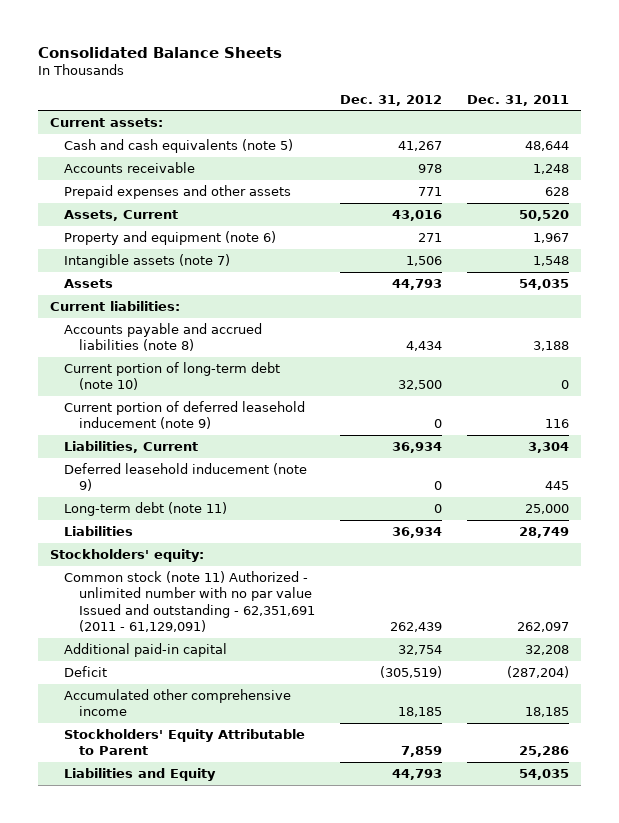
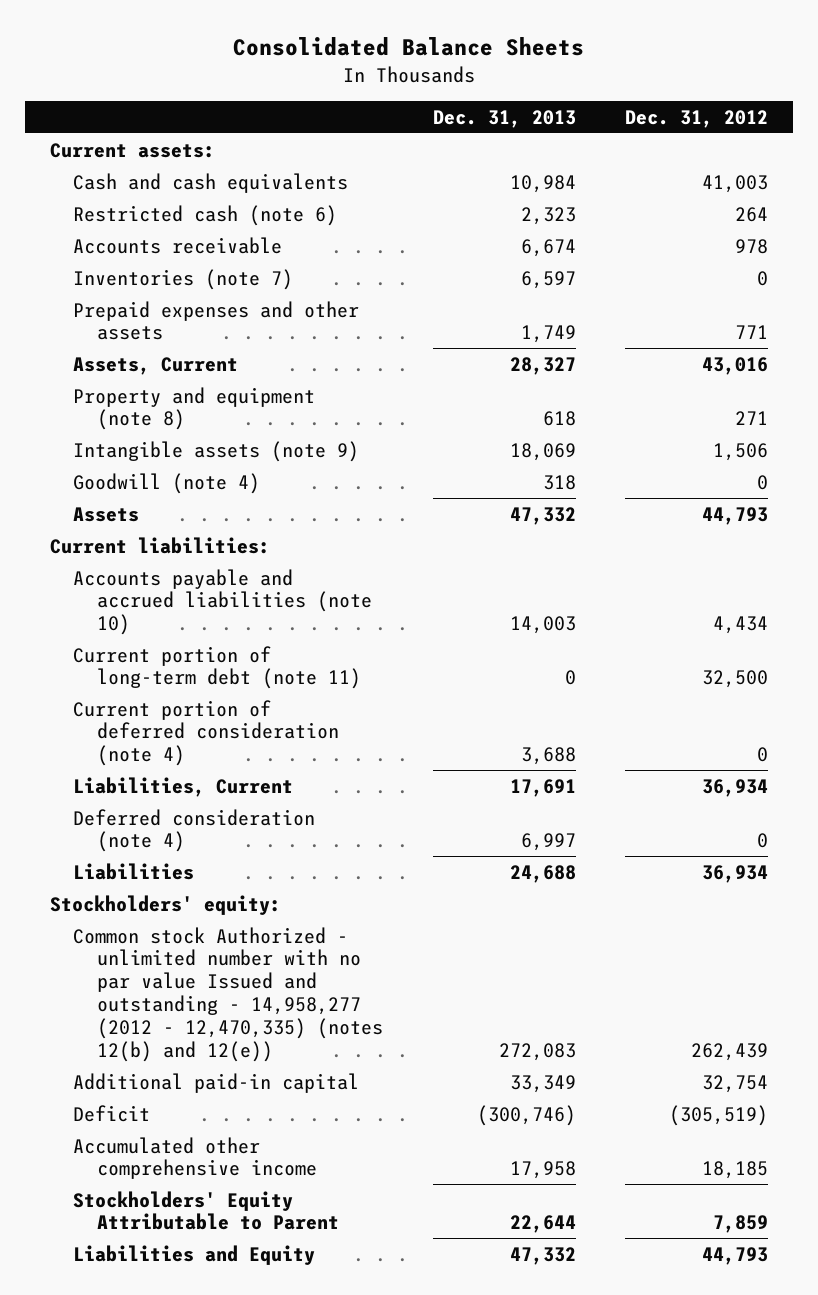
[466,94,569,106] Dec. 31, 2011 -> none
none -> [432,109,576,128] Dec. 31, 2013
[64,138,294,153] Cash and cash equivalents (note 5) -> [73,172,349,193] Cash and cash equivalents
[397,140,442,151] 41,267 -> [702,174,769,193] 41,003
none -> [73,204,338,226] Restricted cash (note 6)
none -> [73,268,294,290] Inventories (note 7)
[64,230,277,245] Property and equipment (note 6) -> [73,386,316,431] Property and equipment (note 8)
[64,253,231,268] Intangible assets (note 7) -> [73,440,360,462] Intangible assets (note 9)
none -> [73,472,261,494] Goodwill (note 4)
[64,322,263,352] Accounts payable and accrued liabilities (note 8) -> [73,568,372,636] Accounts payable and accrued liabilities (note 10)
[64,361,281,391] Current portion of long-term debt (note 10) -> [73,645,361,690] Current portion of long-term debt (note 11)
[64,400,306,430] Current portion of deferred leasehold inducement (note 9) -> [73,699,339,767] Current portion of deferred consideration (note 4)
[64,462,308,492] Deferred leasehold inducement (note 9) -> none
[64,501,228,516] Long-term debt (note 11) -> none
none -> [73,808,316,853] Deferred consideration (note 4)
[64,570,315,633] Common stock (note 11) Authorized - unlimited number with no par value Issued and outstanding - 62,351,691 (2011 - 61,129,091) -> [73,926,383,1062] Common stock Authorized - unlimited number with no par value Issued and outstanding - 14,958,277 (2012 - 12,470,335) (notes 12(b) and 12(e))

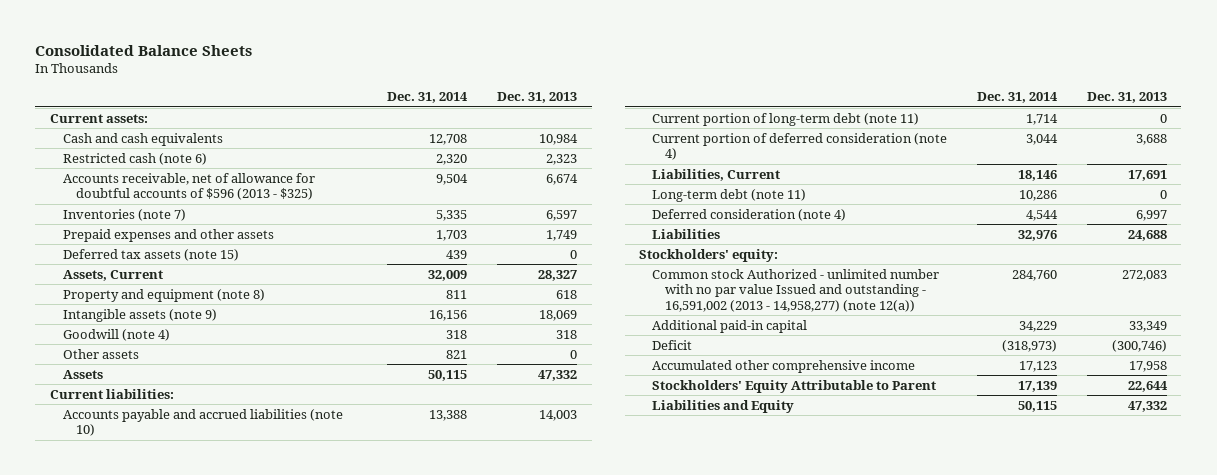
[625,109,769,128] Dec. 31, 2012 -> none
none -> [387,92,469,104] Dec. 31, 2014
[73,236,283,254] Accounts receivable -> [62,172,315,201] Accounts receivable, net of allowance for doubtful accounts of $596 (2013 - $325)
none -> [62,248,239,261] Deferred tax assets (note 15)
none -> [62,348,139,359] Other assets
none -> [652,188,807,202] Long-term debt (note 11)
[73,926,383,1062] Common stock Authorized - unlimited number with no par value Issued and outstanding - 14,958,277 (2012 - 12,470,335) (notes 12(b) and 12(e)) -> [652,268,940,312] Common stock Authorized - unlimited number with no par value Issued and outstanding - 16,591,002 (2013 - 14,958,277) (note 12(a))

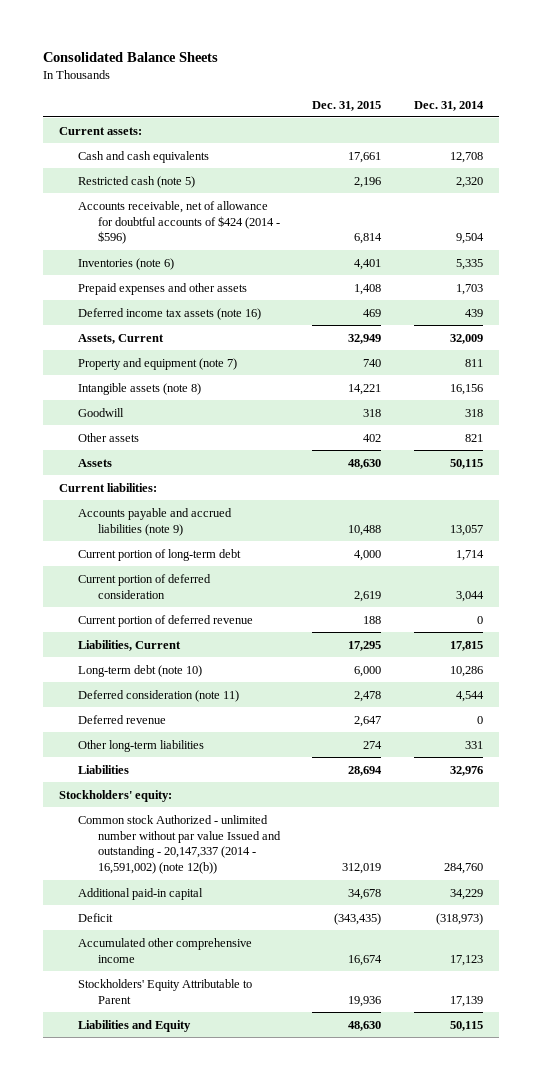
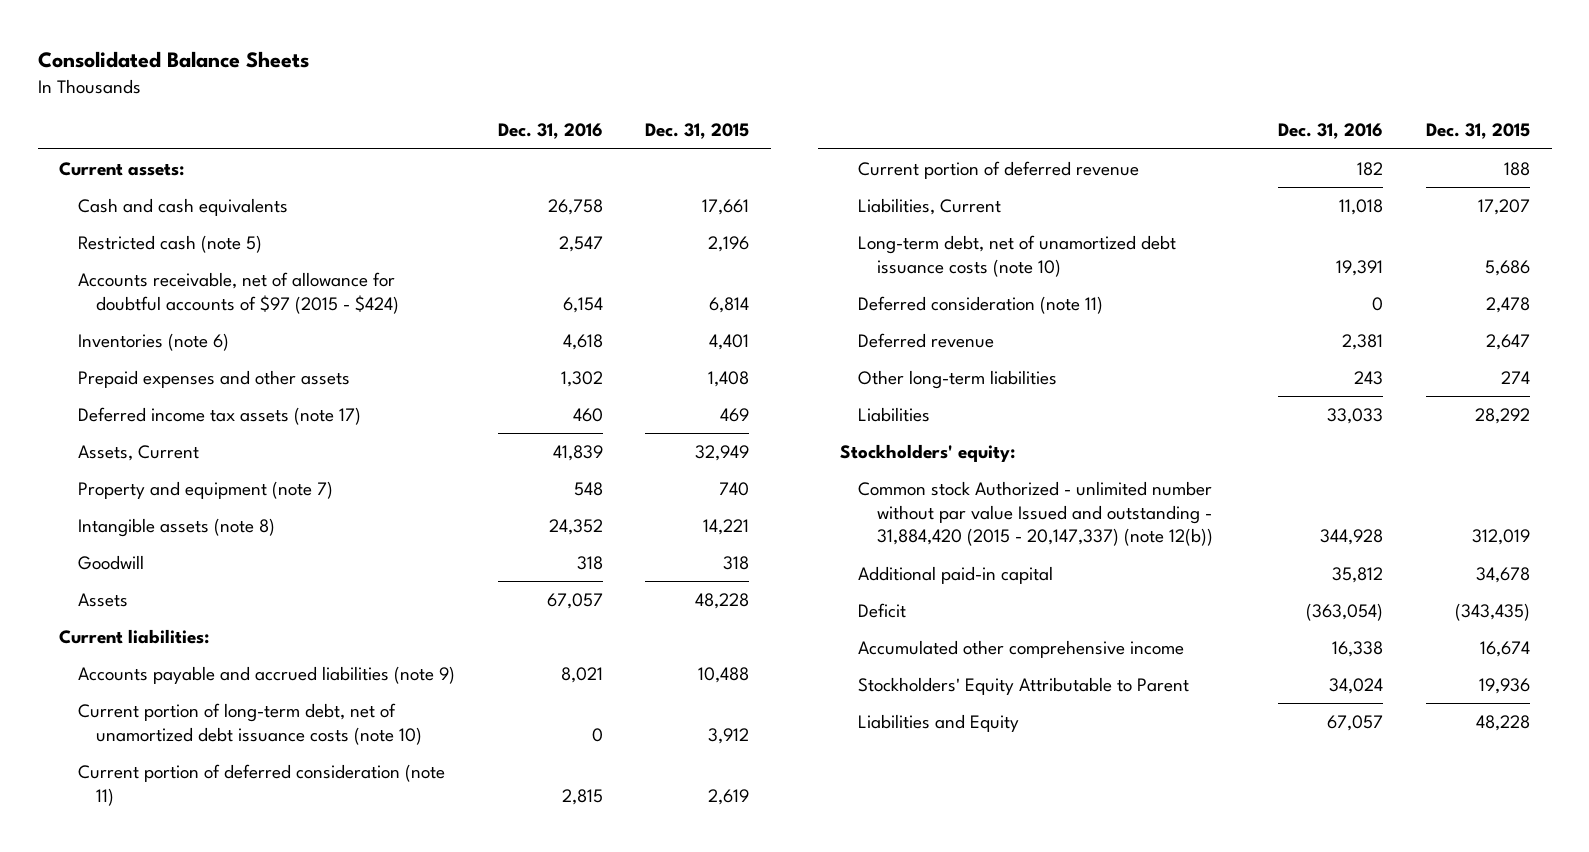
[413,100,484,111] Dec. 31, 2014 -> none
none -> [497,123,603,140] Dec. 31, 2016
[78,200,280,245] Accounts receivable, net of allowance for doubtful accounts of $424 (2014 - $596) -> [77,271,400,314] Accounts receivable, net of allowance for doubtful accounts of $97 (2015 - $424)
[78,307,262,320] Deferred income tax assets (note 16) -> [77,406,361,425] Deferred income tax assets (note 17)
[78,432,140,442] Other assets -> none
[348,458,382,469] 48,630 -> [695,592,750,609] 48,228
[78,548,242,561] Current portion of long-term debt -> [77,702,423,745] Current portion of long-term debt, net of unamortized debt issuance costs (note 10)
[354,549,382,561] 4,000 -> [708,727,750,744] 3,912
[78,573,212,599] Current portion of deferred consideration -> [77,763,445,806] Current portion of deferred consideration (note 11)
[348,640,382,651] 17,295 -> [1478,198,1531,215] 17,207
[78,664,203,677] Long-term debt (note 10) -> [858,234,1177,277] Long-term debt, net of unamortized debt issuance costs (note 10)
[354,665,382,677] 6,000 -> [1485,259,1531,276] 5,686
[348,765,383,776] 28,694 -> [1475,407,1531,424] 28,292
[78,814,281,875] Common stock Authorized - unlimited number without par value Issued and outstanding - 20,147,337 (2014 - 16,591,002) (note 12(b)) -> [858,480,1213,547] Common stock Authorized - unlimited number without par value Issued and outstanding - 31,884,420 (2015 - 20,147,337) (note 12(b))
[348,1020,382,1031] 48,630 -> [1476,714,1531,731] 48,228

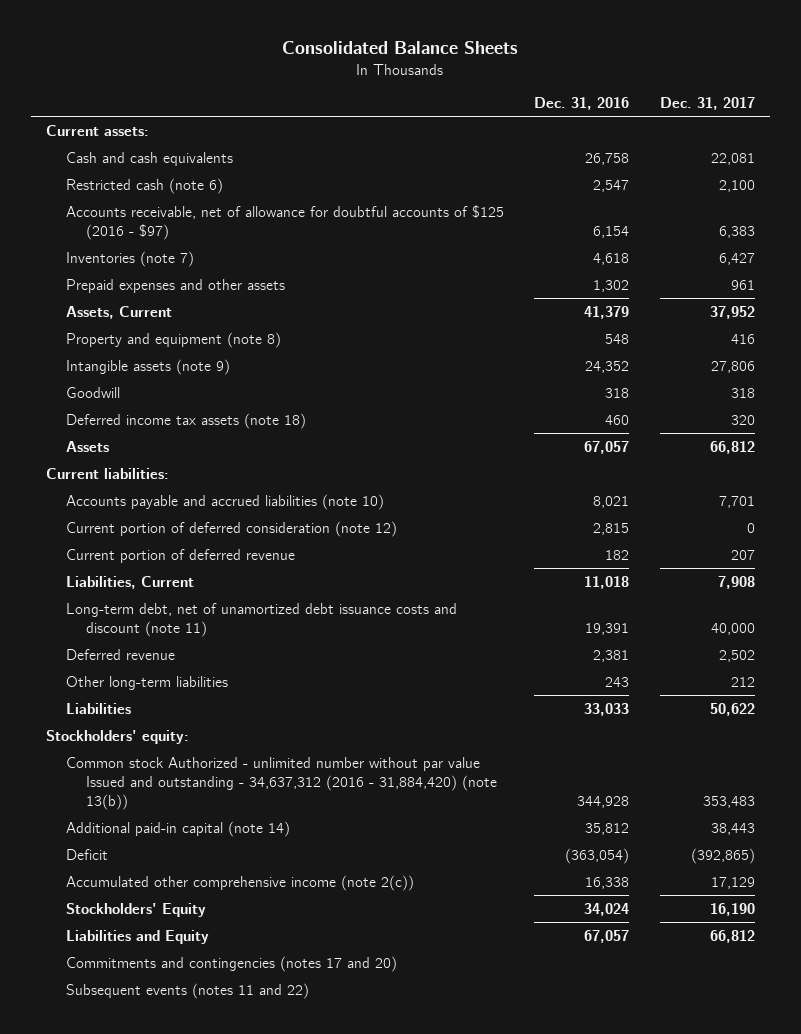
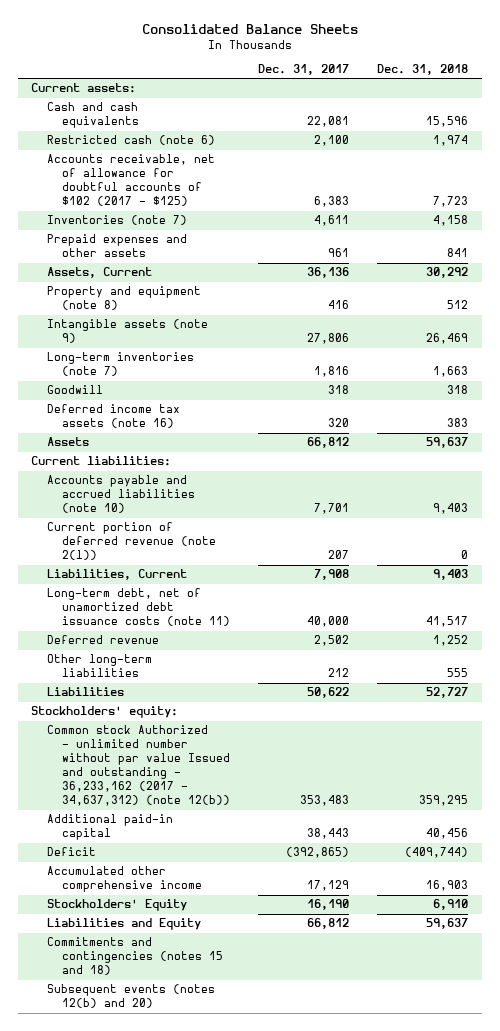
[534,97,630,111] Dec. 31, 2016 -> none
none -> [377,64,469,76] Dec. 31, 2018
[65,204,504,240] Accounts receivable, net of allowance for doubtful accounts of $125 (2016 - $97) -> [46,154,215,207] Accounts receivable, net of allowance for doubtful accounts of $102 (2017 - $125)
[718,252,755,265] 6,427 -> [314,215,350,227] 4,611
[709,305,755,319] 37,952 -> [307,267,350,279] 36,136
none -> [46,352,194,377] Long-term inventories (note 7)
[65,412,306,429] Deferred income tax assets (note 18) -> [46,404,180,429] Deferred income tax assets (note 16)
[65,520,397,537] Current portion of deferred consideration (note 12) -> none
[65,548,295,563] Current portion of deferred revenue -> [46,522,217,561] Current portion of deferred revenue (note 2(l))
[65,602,457,637] Long-term debt, net of unamortized debt issuance costs and discount (note 11) -> [46,588,231,627] Long-term debt, net of unamortized debt issuance costs (note 11)
[65,756,497,811] Common stock Authorized - unlimited number without par value Issued and outstanding - 34,637,312 (2016 - 31,884,420) (note 13(b)) -> [46,725,231,807] Common stock Authorized - unlimited number without par value Issued and outstanding - 36,233,162 (2017 - 34,637,312) (note 12(b))
[65,820,290,837] Additional paid-in capital (note 14) -> [46,814,173,841] Additional paid-in capital
[65,874,414,891] Accumulated other comprehensive income (note 2(c)) -> [46,866,203,893] Accumulated other comprehensive income
[65,982,309,999] Subsequent events (notes 11 and 22) -> none
[65,955,397,972] Commitments and contingencies (notes 17 and 20) -> [46,937,224,976] Commitments and contingencies (notes 15 and 18)
none -> [46,984,215,1009] Subsequent events (notes 12(b) and 20)

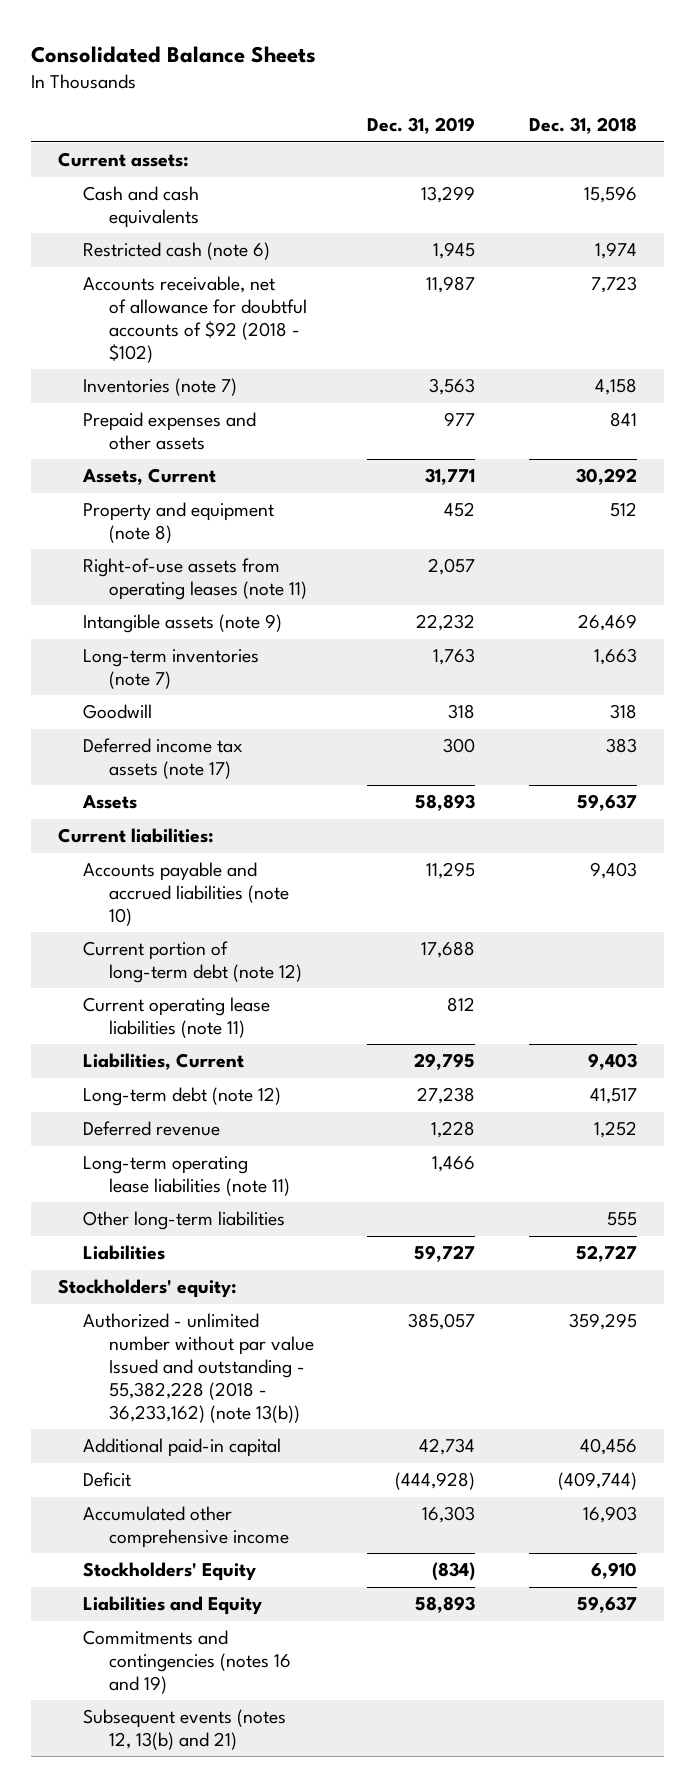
[258,64,350,76] Dec. 31, 2017 -> none
none -> [367,117,476,135] Dec. 31, 2019
[46,154,215,207] Accounts receivable, net of allowance for doubtful accounts of $102 (2017 - $125) -> [83,276,307,363] Accounts receivable, net of allowance for doubtful accounts of $92 (2018 - $102)
none -> [83,558,307,601] Right-of-use assets from operating leases (note 11)
[46,404,180,429] Deferred income tax assets (note 16) -> [83,738,244,780] Deferred income tax assets (note 17)
[46,522,217,561] Current portion of deferred revenue (note 2(l)) -> none
none -> [83,941,302,984] Current portion of long-term debt (note 12)
none -> [83,997,271,1039] Current operating lease liabilities (note 11)
[46,588,231,627] Long-term debt, net of unamortized debt issuance costs (note 11) -> [83,1087,282,1107] Long-term debt (note 12)
none -> [83,1156,290,1197] Long-term operating lease liabilities (note 11)
[46,725,231,807] Common stock Authorized - unlimited number without par value Issued and outstanding - 36,233,162 (2017 - 34,637,312) (note 12(b)) -> [83,1313,314,1423] Authorized - unlimited number without par value Issued and outstanding - 55,382,228 (2018 - 36,233,162) (note 13(b))
[46,937,224,976] Commitments and contingencies (notes 15 and 18) -> [83,1630,291,1694] Commitments and contingencies (notes 16 and 19)
[46,984,215,1009] Subsequent events (notes 12(b) and 20) -> [83,1709,287,1751] Subsequent events (notes 12, 13(b) and 21)

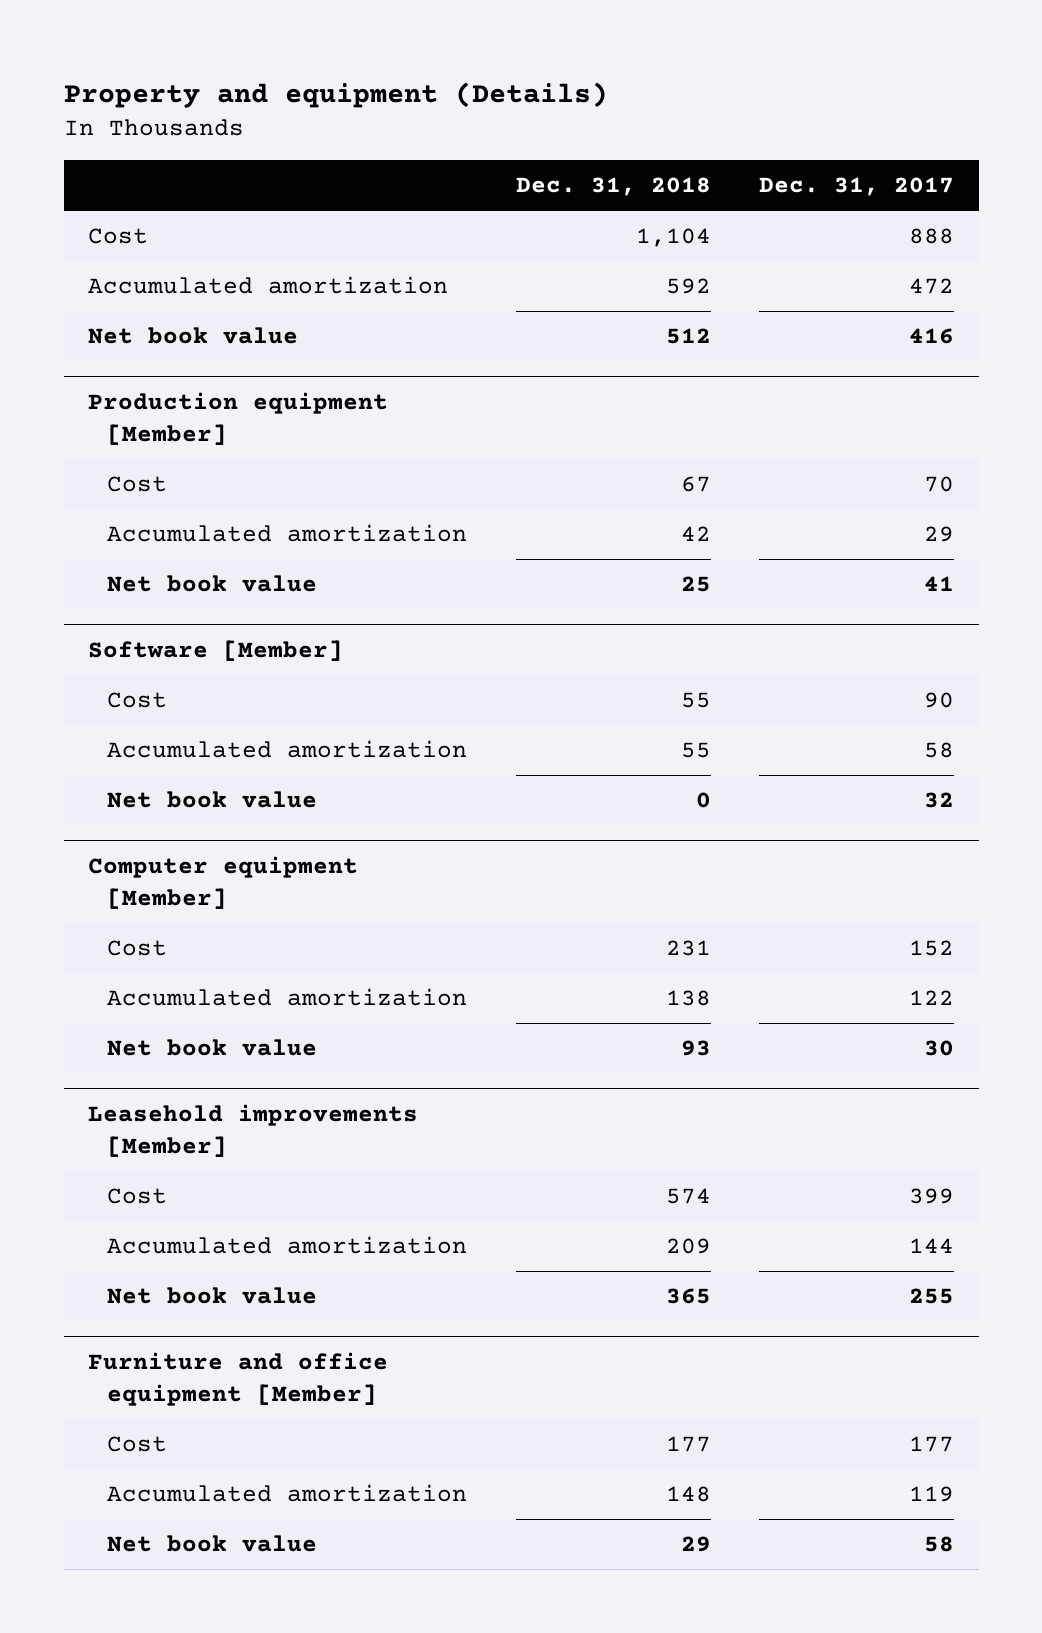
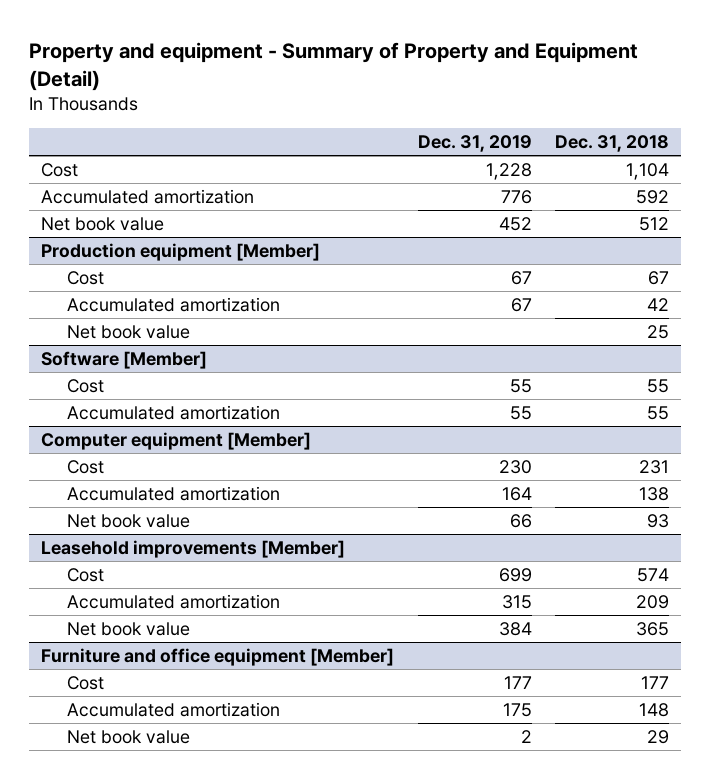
[63,81,608,108] Property and equipment (Details) -> [29,41,639,91] Property and equipment - Summary of Property and Equipment (Detail)
[759,177,955,197] Dec. 31, 2017 -> none
none -> [417,134,532,152] Dec. 31, 2019
[106,791,317,809] Net book value -> none

